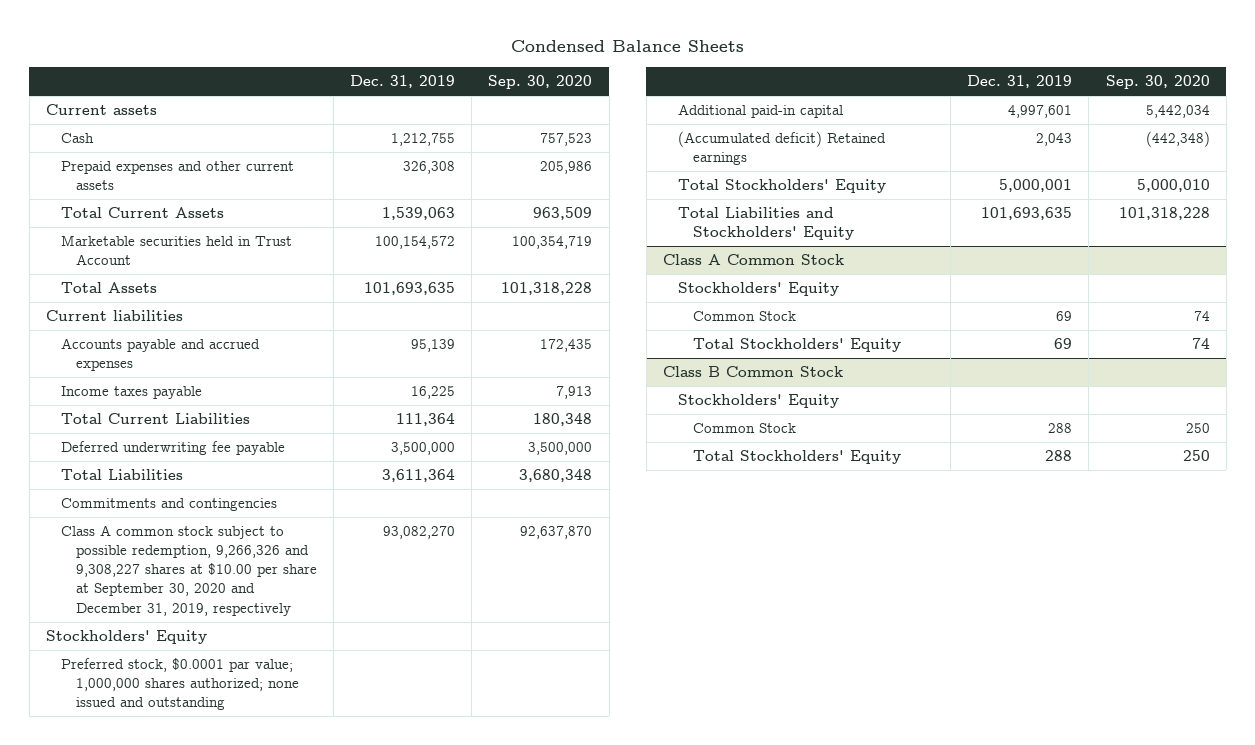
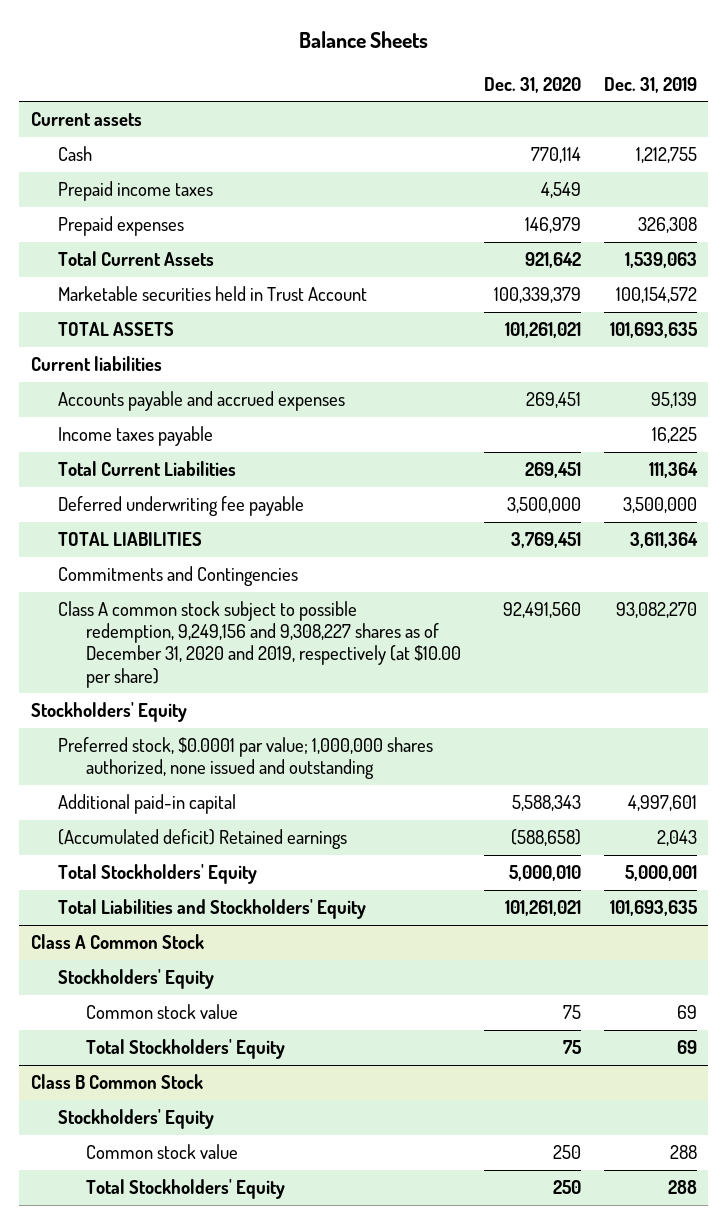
[510,40,744,53] Condensed Balance Sheets -> [298,31,428,49] Balance Sheets
[488,75,593,90] Sep. 30, 2020 -> none
none -> [484,76,582,93] Dec. 31, 2020
none -> [58,181,214,202] Prepaid income taxes
[60,161,294,191] Prepaid expenses and other current assets -> [58,216,185,237] Prepaid expenses
[60,282,157,294] Total Assets -> [58,322,175,337] TOTAL ASSETS
[60,469,183,481] Total Liabilities -> [58,532,203,547] TOTAL LIABILITIES
[60,498,277,512] Commitments and contingencies -> [58,566,299,587] Commitments and Contingencies
[60,525,317,616] Class A common stock subject to possible redemption, 9,266,326 and 9,308,227 shares at $10.00 per share at September 30, 2020 and December 31, 2019, respectively -> [58,601,462,688] Class A common stock subject to possible redemption, 9,249,156 and 9,308,227 shares as of December 31, 2020 and 2019, respectively (at $10.00 per share)
[60,658,299,711] Preferred stock, $0.0001 par value; 1,000,000 shares authorized; none issued and outstanding -> [58,737,434,780] Preferred stock, $0.0001 par value; 1,000,000 shares authorized, none issued and outstanding
[693,311,797,322] Common Stock -> [86,1004,239,1020] Common stock value
[693,423,797,434] Common Stock -> [86,1144,239,1160] Common stock value

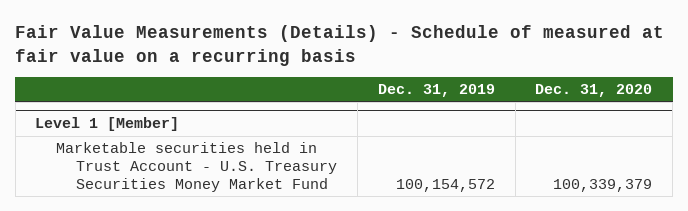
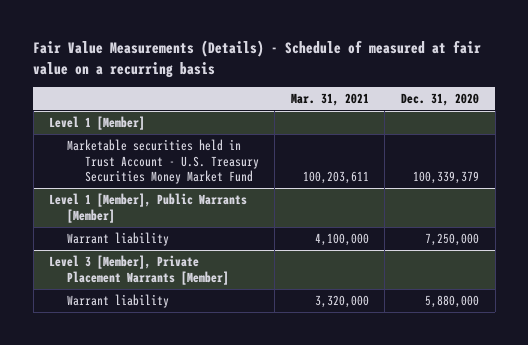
[377,84,495,98] Dec. 31, 2019 -> none
none -> [290,92,369,106] Mar. 31, 2021
none -> [49,193,248,223] Level 1 [Member], Public Warrants [Member]
none -> [67,232,170,247] Warrant liability
none -> [49,255,230,285] Level 3 [Member], Private Placement Warrants [Member]
none -> [67,294,170,309] Warrant liability

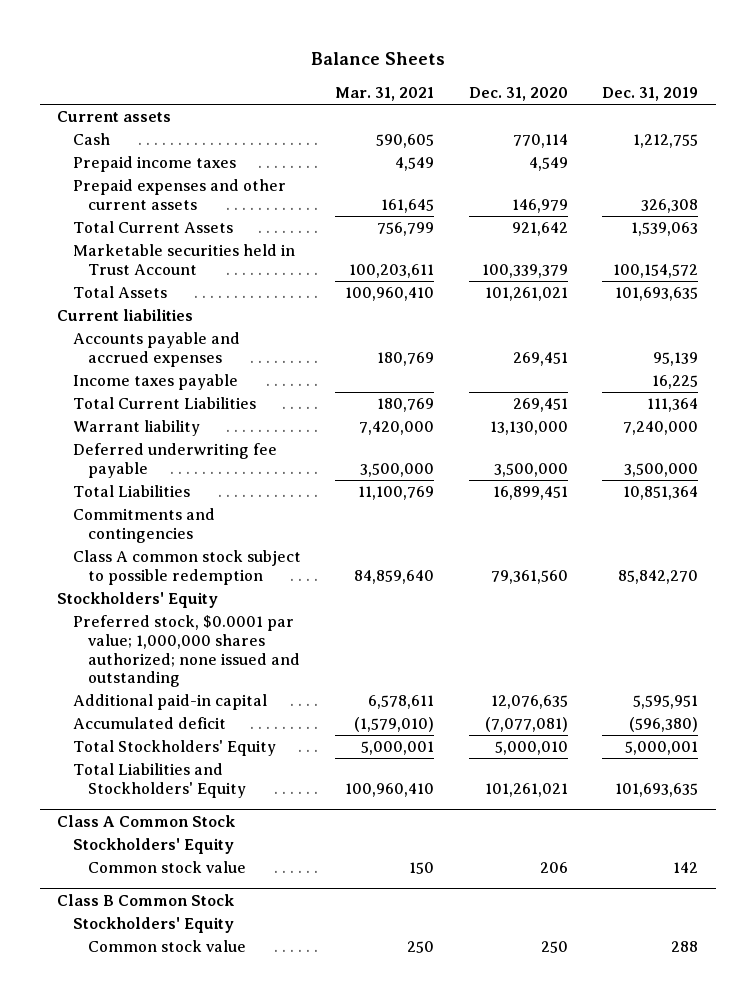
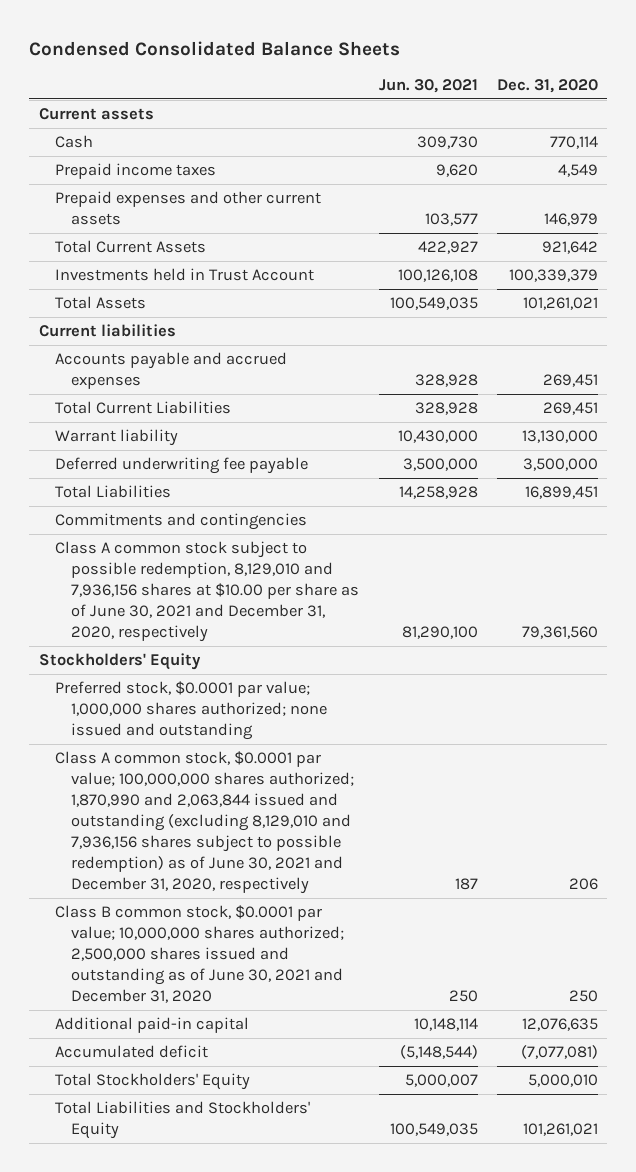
[310,51,445,65] Balance Sheets -> [29,40,401,56] Condensed Consolidated Balance Sheets
[335,87,435,102] Mar. 31, 2021 -> none
[602,87,699,102] Dec. 31, 2019 -> none
none -> [378,79,478,94] Jun. 30, 2021
[72,244,295,275] Marketable securities held in Trust Account -> [55,267,315,281] Investments held in Trust Account
[72,374,238,391] Income taxes payable -> none
[72,550,301,585] Class A common stock subject to possible redemption -> [55,540,360,643] Class A common stock subject to possible redemption, 8,129,010 and 7,936,156 shares at $10.00 per share as of June 30, 2021 and December 31, 2020, respectively
none -> [55,750,355,895] Class A common stock, $0.0001 par value; 100,000,000 shares authorized; 1,870,990 and 2,063,844 issued and outstanding (excluding 8,129,010 and 7,936,156 shares subject to possible redemption) as of June 30, 2021 and December 31, 2020, respectively
none -> [55,904,345,1004] Class B common stock, $0.0001 par value; 10,000,000 shares authorized; 2,500,000 shares issued and outstanding as of June 30, 2021 and December 31, 2020
[56,814,235,827] Class A Common Stock -> none
[72,838,234,855] Stockholders' Equity -> none
[88,861,247,874] Common stock value -> none
[56,893,234,906] Class B Common Stock -> none
[72,917,234,934] Stockholders' Equity -> none
[88,940,247,953] Common stock value -> none

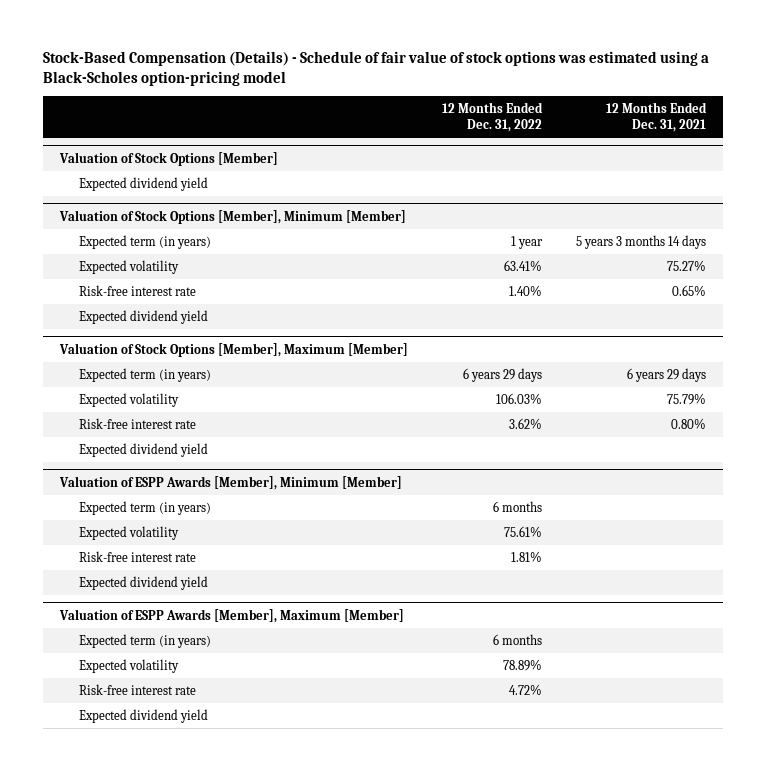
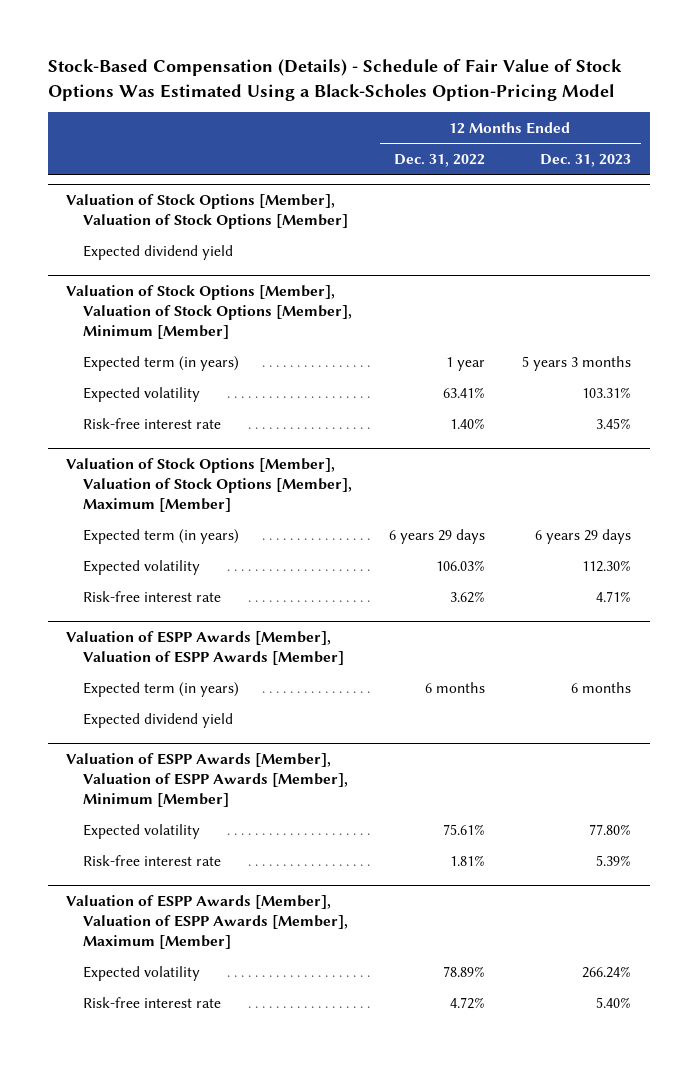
[43,51,710,87] Stock-Based Compensation (Details) - Schedule of fair value of stock options was estimated using a Black-Scholes option-pricing model -> [47,59,622,101] Stock-Based Compensation (Details) - Schedule of Fair Value of Stock Options Was Estimated Using a Black-Scholes Option-Pricing Model
[605,102,707,132] 12 Months Ended Dec. 31, 2021 -> none
none -> [540,153,632,167] Dec. 31, 2023
[58,151,278,166] Valuation of Stock Options [Member] -> [66,194,348,230] Valuation of Stock Options [Member], Valuation of Stock Options [Member]
[58,209,406,224] Valuation of Stock Options [Member], Minimum [Member] -> [66,285,352,339] Valuation of Stock Options [Member], Valuation of Stock Options [Member], Minimum [Member]
[78,310,208,325] Expected dividend yield -> none
[58,342,408,357] Valuation of Stock Options [Member], Maximum [Member] -> [66,458,352,512] Valuation of Stock Options [Member], Valuation of Stock Options [Member], Maximum [Member]
[78,443,208,458] Expected dividend yield -> none
[58,475,402,490] Valuation of ESPP Awards [Member], Minimum [Member] -> [66,631,344,666] Valuation of ESPP Awards [Member], Valuation of ESPP Awards [Member]
none -> [82,712,233,728] Expected dividend yield
none -> [66,753,348,807] Valuation of ESPP Awards [Member], Valuation of ESPP Awards [Member], Minimum [Member]
[78,576,208,591] Expected dividend yield -> none
[78,634,211,649] Expected term (in years) -> none
[58,608,404,623] Valuation of ESPP Awards [Member], Maximum [Member] -> [66,895,348,949] Valuation of ESPP Awards [Member], Valuation of ESPP Awards [Member], Maximum [Member]
[78,709,208,724] Expected dividend yield -> none

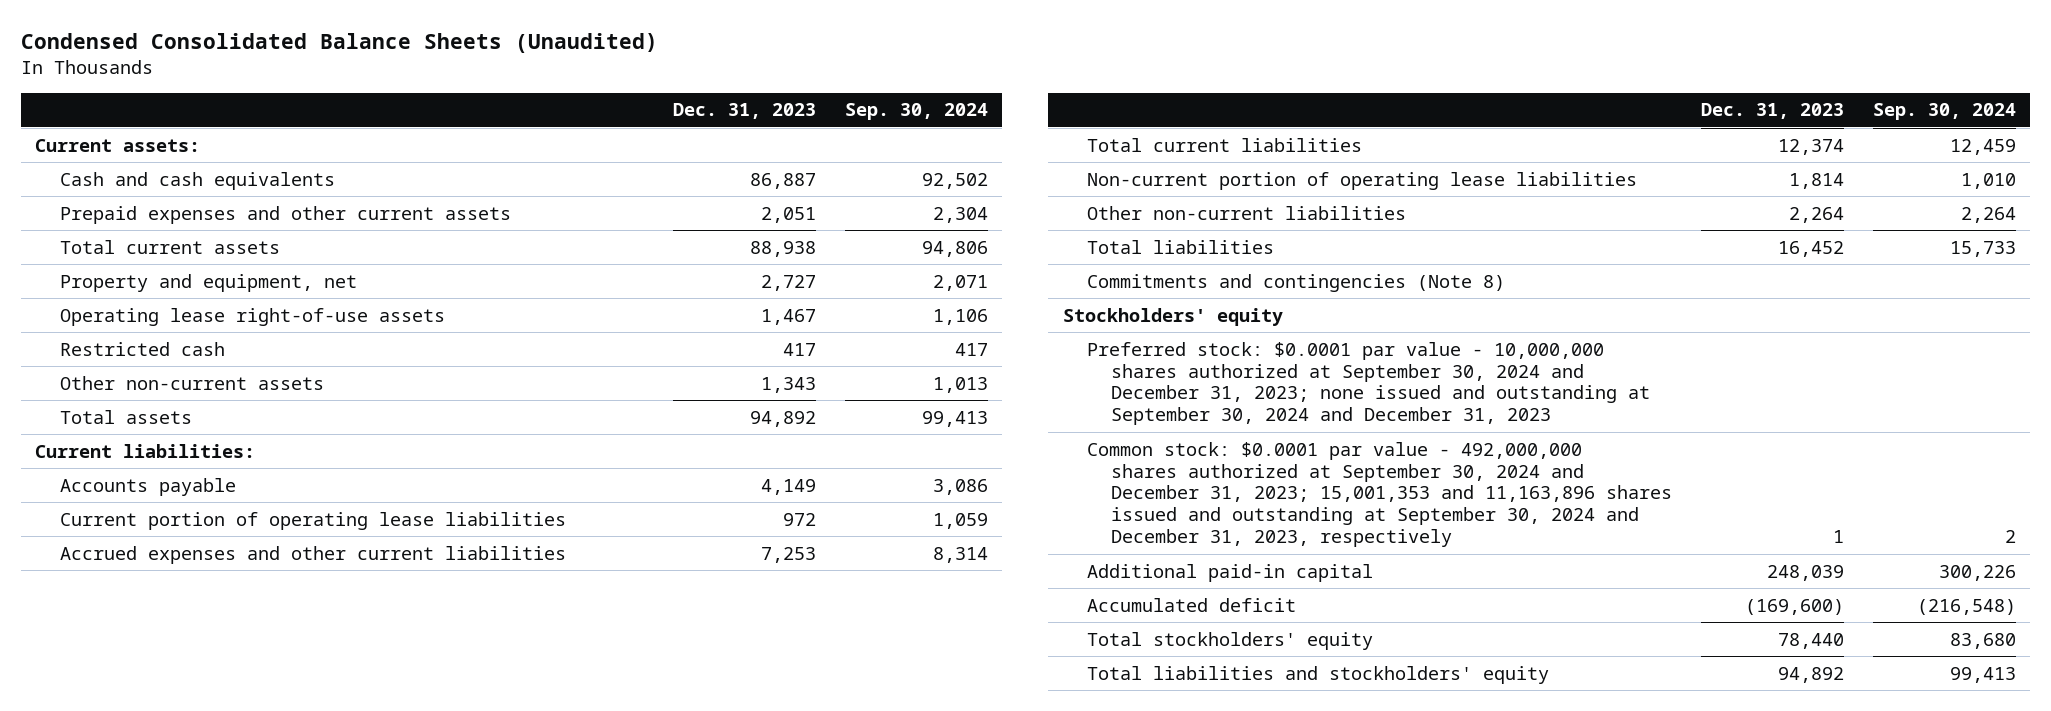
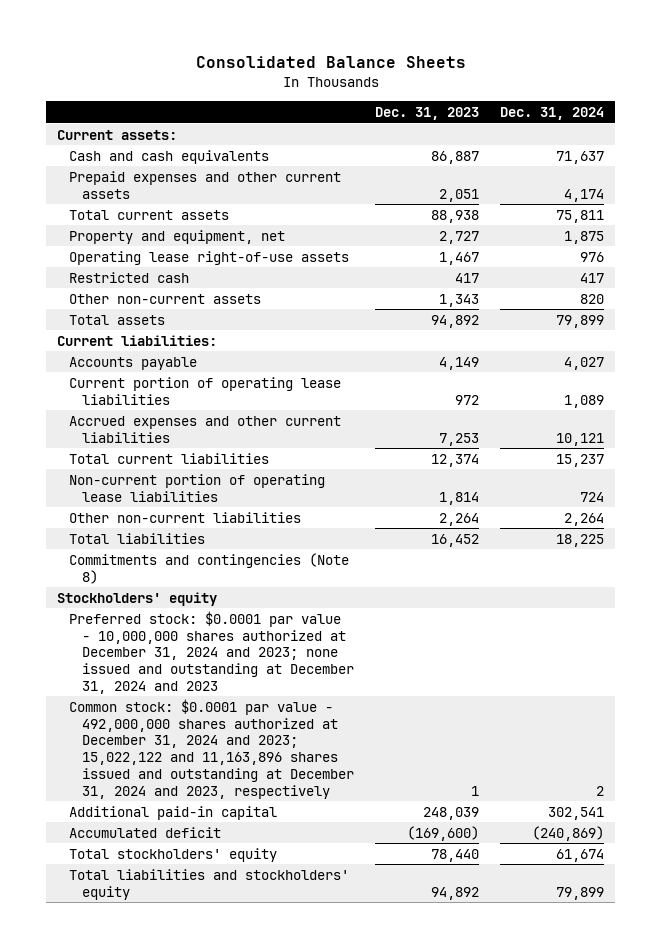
[20,33,658,54] Condensed Consolidated Balance Sheets (Unaudited) -> [195,56,466,69] Consolidated Balance Sheets
[845,103,989,121] Sep. 30, 2024 -> none
none -> [500,107,605,121] Dec. 31, 2024
[1086,341,1651,426] Preferred stock: $0.0001 par value - 10,000,000 shares authorized at September 30, 2024 and December 31, 2023; none issued and outstanding at September 30, 2024 and December 31, 2023 -> [69,610,354,694] Preferred stock: $0.0001 par value - 10,000,000 shares authorized at December 31, 2024 and 2023; none issued and outstanding at December 31, 2024 and 2023
[1086,441,1673,548] Common stock: $0.0001 par value - 492,000,000 shares authorized at September 30, 2024 and December 31, 2023; 15,001,353 and 11,163,896 shares issued and outstanding at September 30, 2024 and December 31, 2023, respectively -> [69,698,354,799] Common stock: $0.0001 par value - 492,000,000 shares authorized at December 31, 2024 and 2023; 15,022,122 and 11,163,896 shares issued and outstanding at December 31, 2024 and 2023, respectively

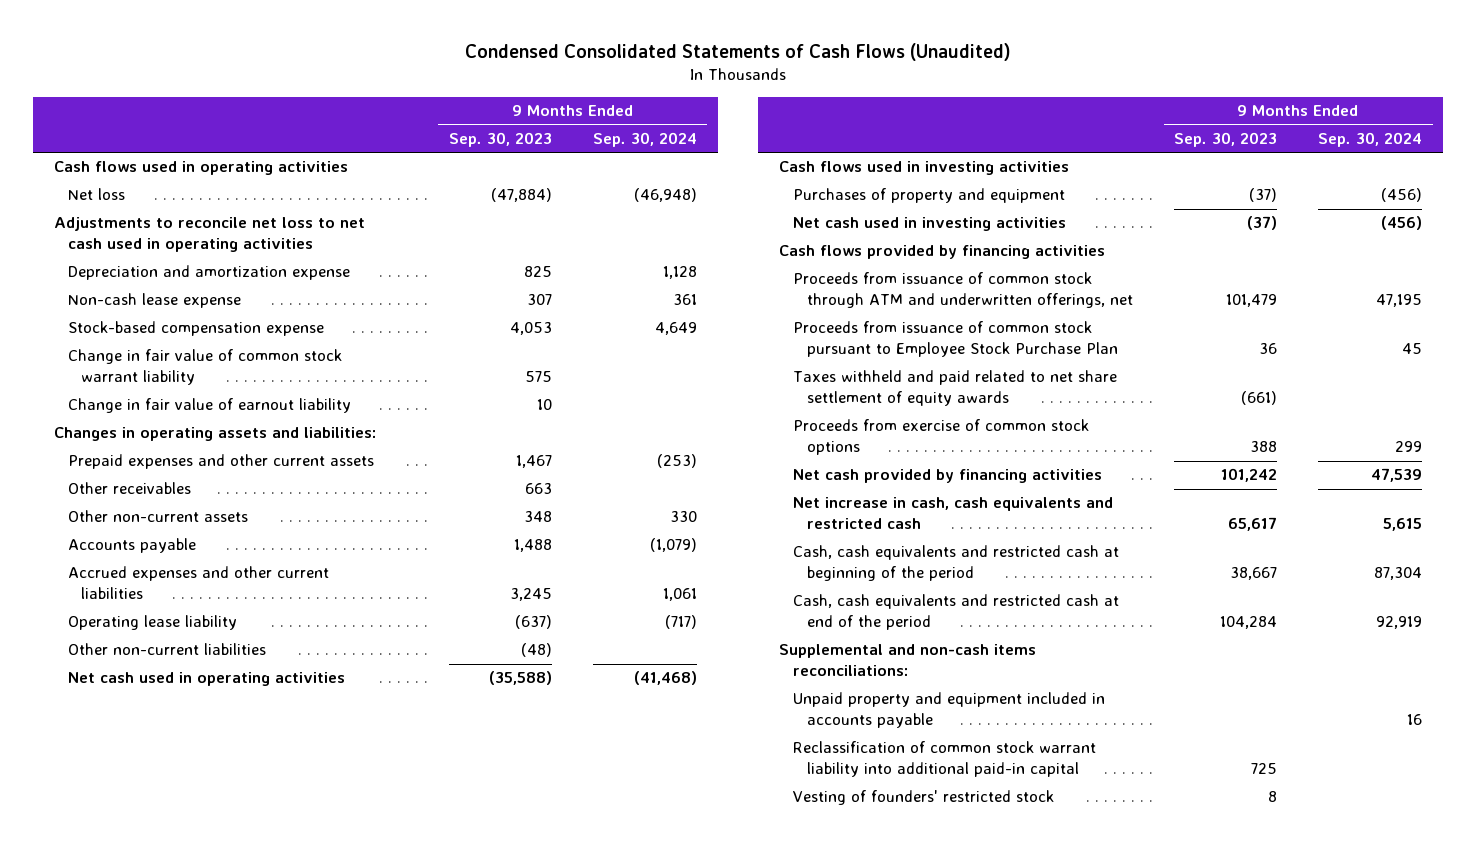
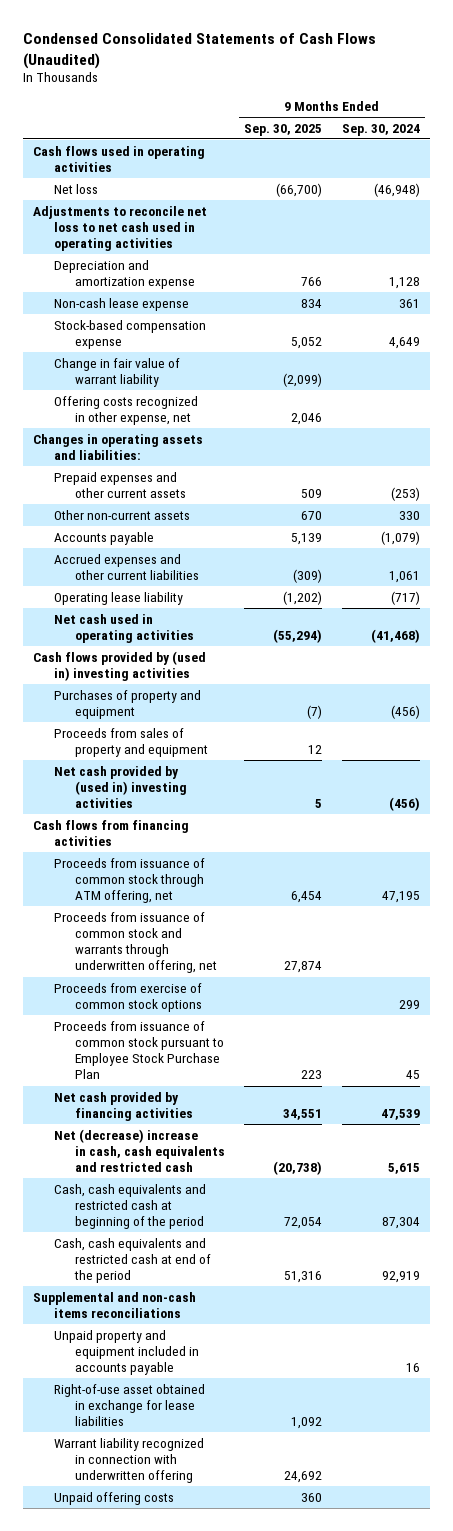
[448,132,552,148] Sep. 30, 2023 -> none
none -> [244,123,323,136] Sep. 30, 2025
[67,398,351,414] Change in fair value of earnout liability -> none
[67,349,342,386] Change in fair value of common stock warrant liability -> [53,357,180,387] Change in fair value of warrant liability
none -> [53,395,198,425] Offering costs recognized in other expense, net
[67,482,191,495] Other receivables -> none
[67,643,266,656] Other non-current liabilities -> none
[779,161,1070,176] Cash flows used in investing activities -> [33,650,207,681] Cash flows provided by (used in) investing activities
[792,370,1117,407] Taxes withheld and paid related to net share settlement of equity awards -> none
none -> [53,727,208,757] Proceeds from sales of property and equipment
[792,217,1066,232] Net cash used in investing activities -> [53,765,187,809] Net cash provided by (used in) investing activities
[779,245,1106,260] Cash flows provided by financing activities -> [33,819,190,846] Cash flows from financing activities
[792,272,1133,309] Proceeds from issuance of common stock through ATM and underwritten offerings, net -> [53,857,205,904] Proceeds from issuance of common stock through ATM offering, net
none -> [53,911,217,974] Proceeds from issuance of common stock and warrants through underwritten offering, net
[792,321,1118,358] Proceeds from issuance of common stock pursuant to Employee Stock Purchase Plan -> [53,1020,224,1080] Proceeds from issuance of common stock pursuant to Employee Stock Purchase Plan
[792,497,1113,530] Net increase in cash, cash equivalents and restricted cash -> [53,1128,225,1173] Net (decrease) increase in cash, cash equivalents and restricted cash
[779,644,1037,677] Supplemental and non-cash items reconciliations: -> [33,1291,197,1318] Supplemental and non-cash items reconciliations
[792,741,1096,778] Reclassification of common stock warrant liability into additional paid-in capital -> none
[792,790,1054,806] Vesting of founders' restricted stock -> none
none -> [53,1383,205,1427] Right-of-use asset obtained in exchange for lease liabilities
none -> [53,1437,204,1484] Warrant liability recognized in connection with underwritten offering
none -> [53,1491,174,1505] Unpaid offering costs

